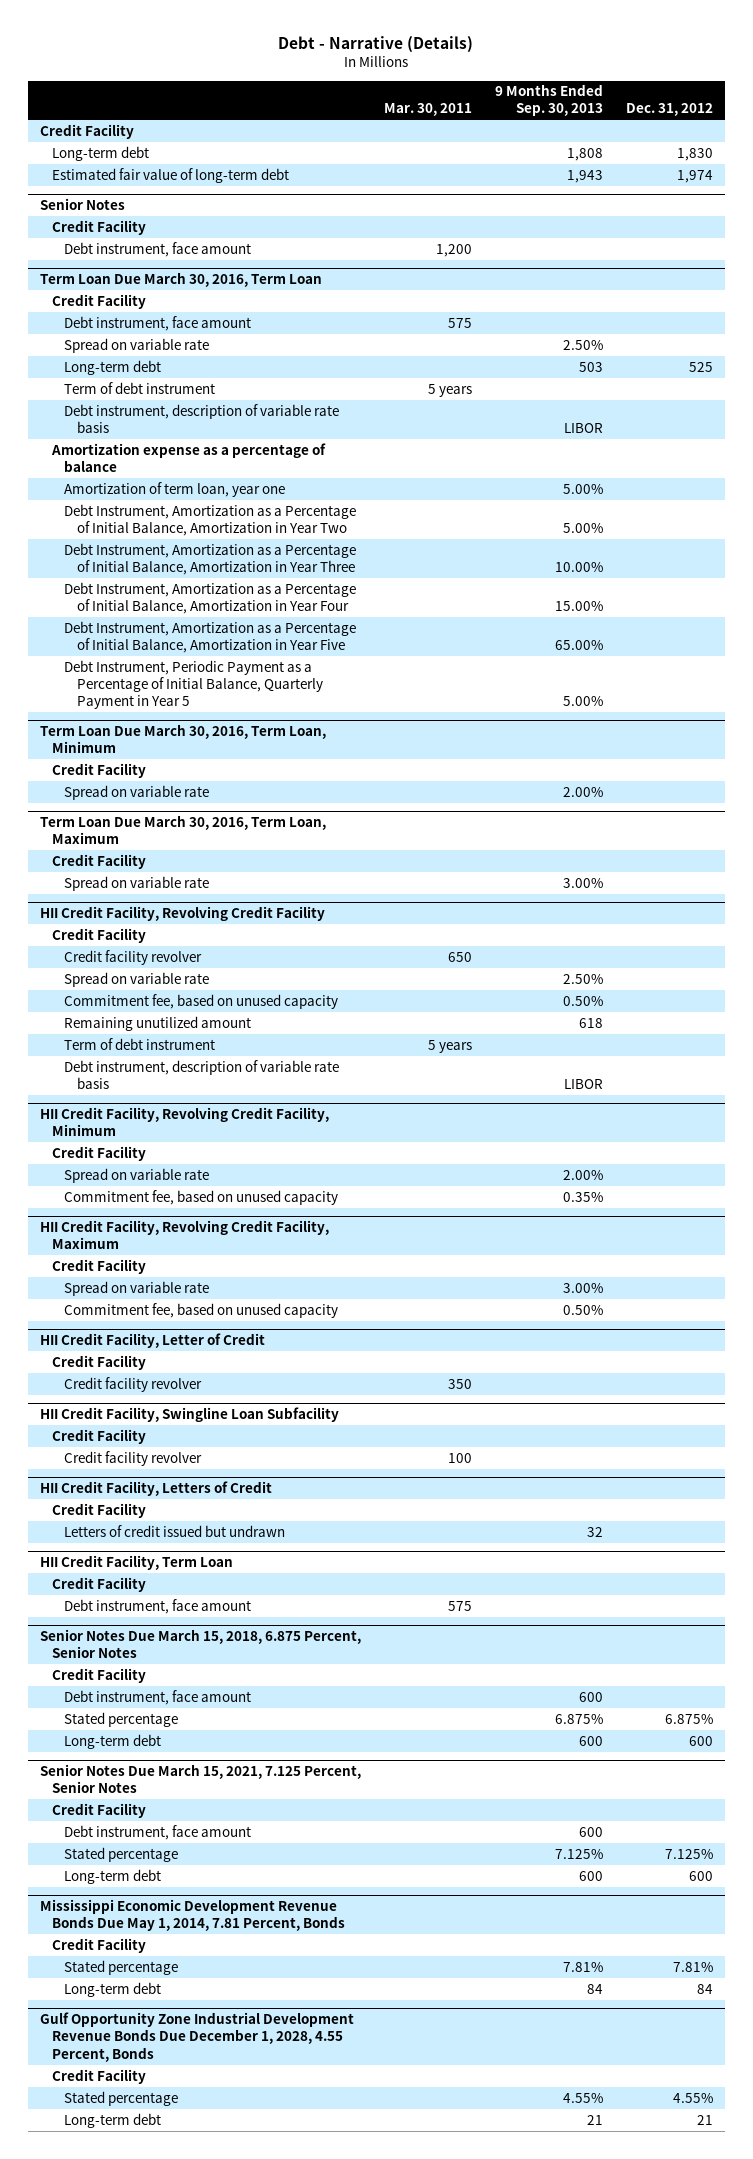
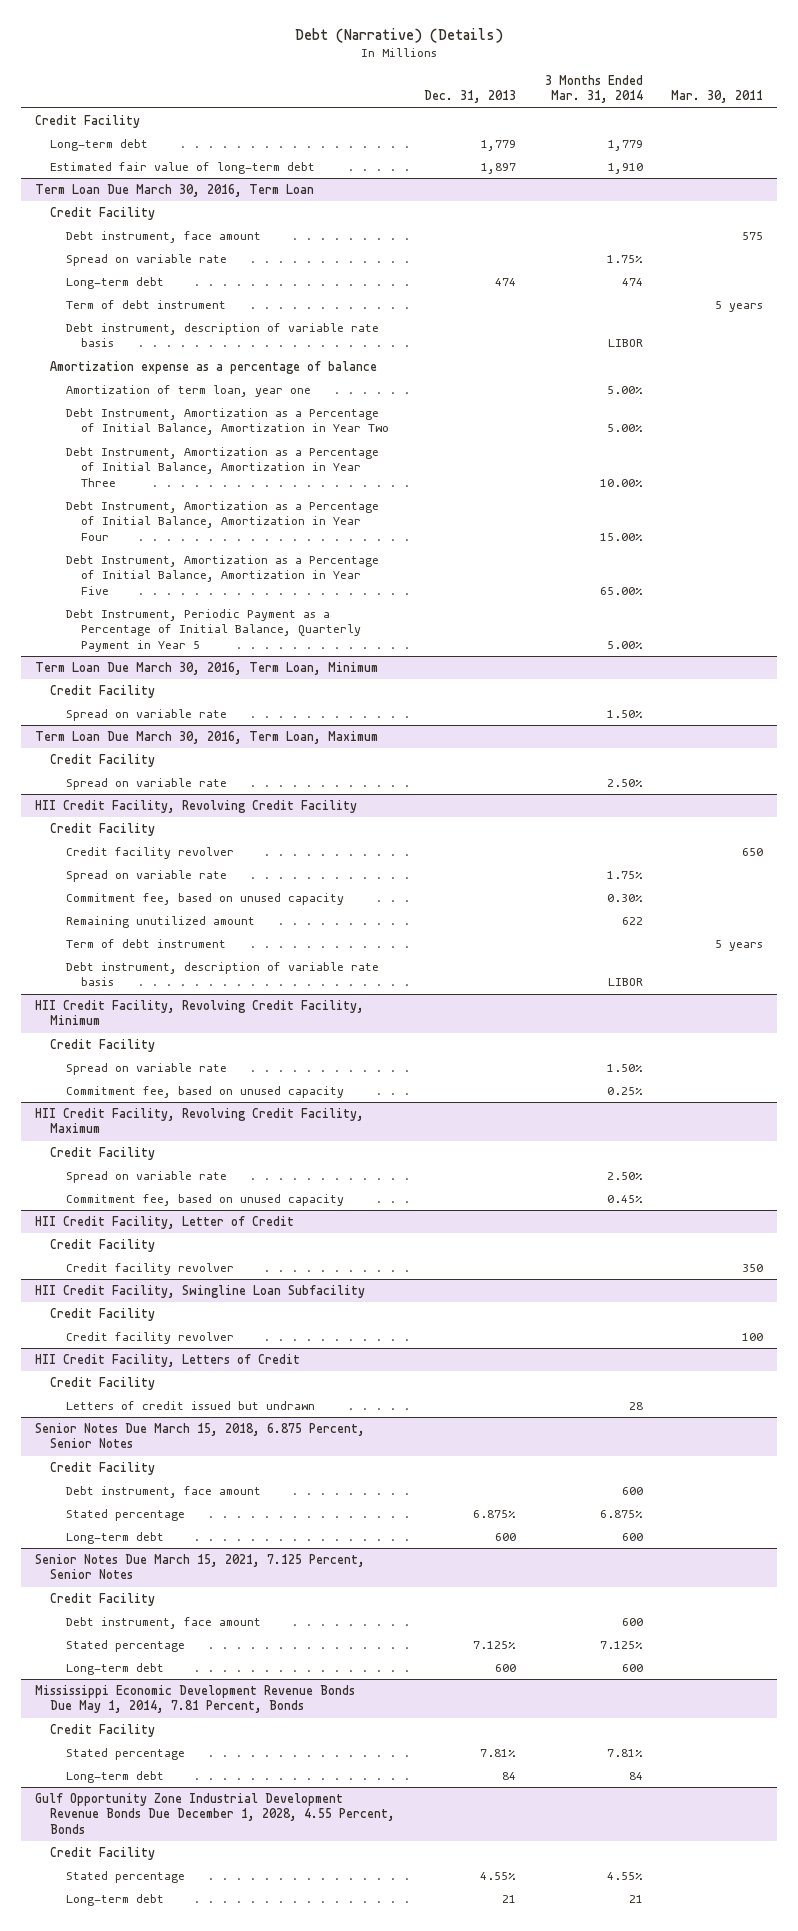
[278,36,474,54] Debt - Narrative (Details) -> [295,27,504,43] Debt (Narrative) (Details)
[495,84,604,117] 9 Months Ended Sep. 30, 2013 -> none
[626,103,714,117] Dec. 31, 2012 -> none
none -> [423,90,516,104] Dec. 31, 2013
none -> [544,74,643,104] 3 Months Ended Mar. 31, 2014
[39,198,125,211] Senior Notes -> none
[52,219,147,235] Credit Facility -> none
[64,241,252,257] Debt instrument, face amount -> none
[39,1555,233,1571] HII Credit Facility, Term Loan -> none
[52,1576,147,1592] Credit Facility -> none
[64,1598,252,1614] Debt instrument, face amount -> none

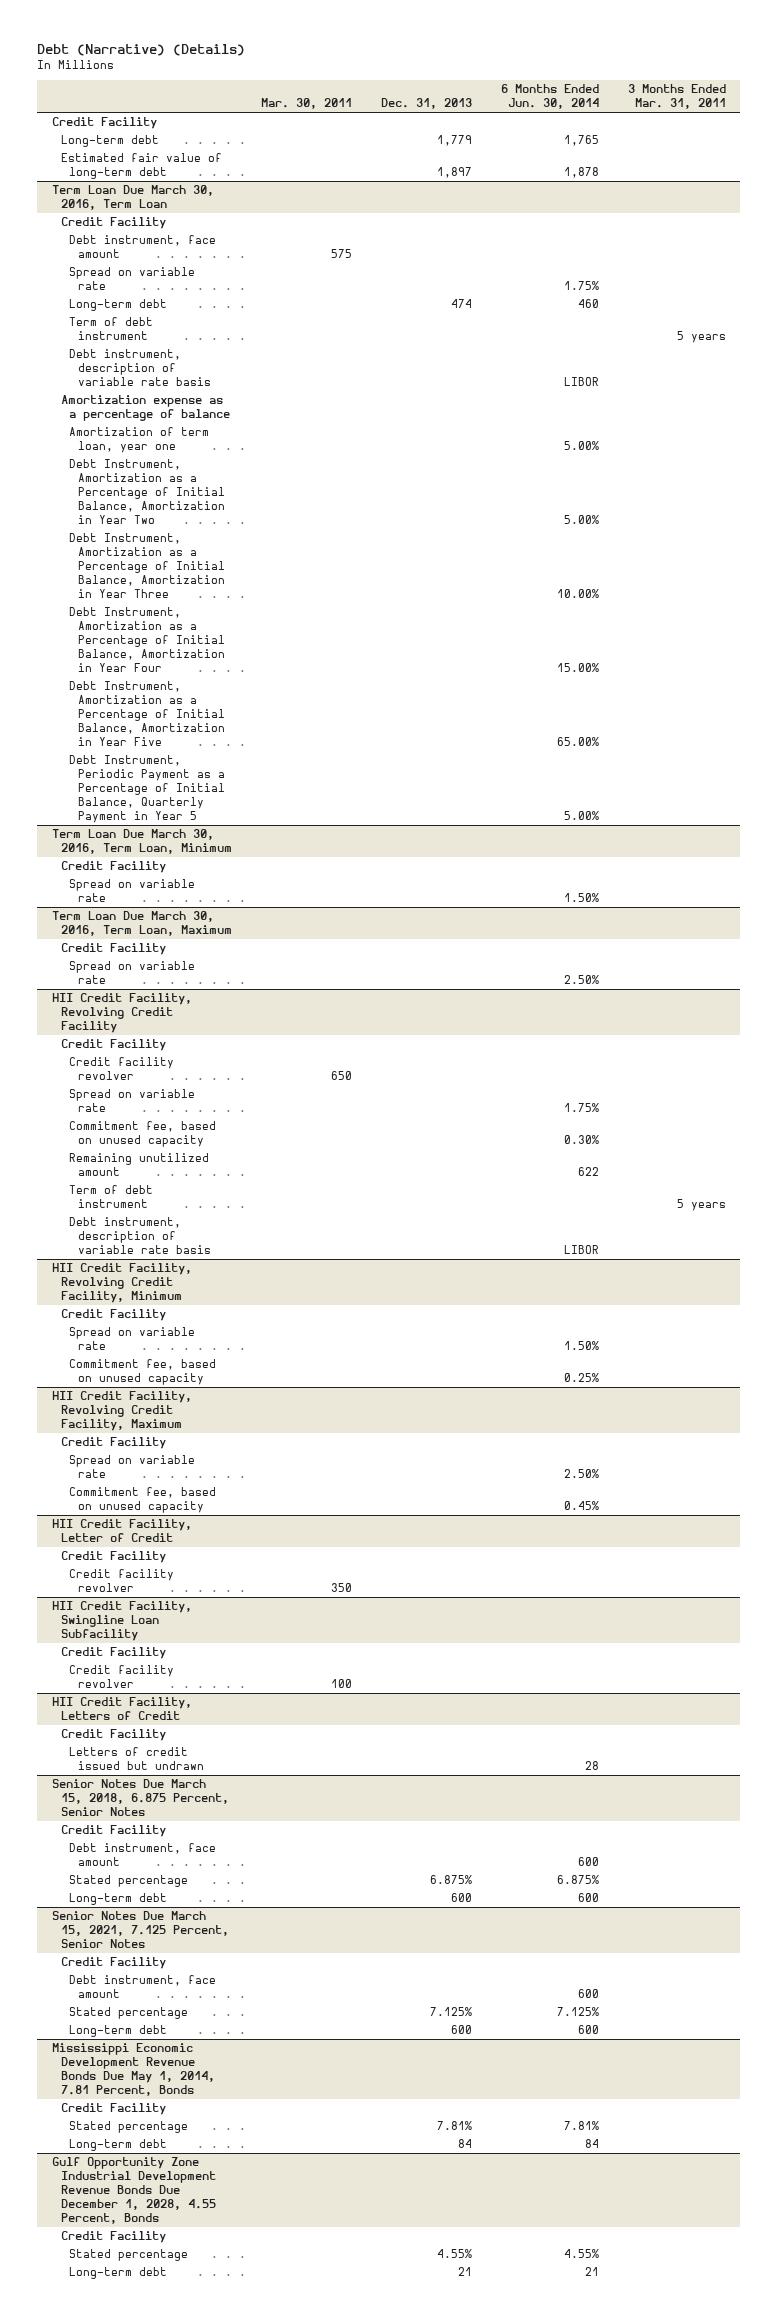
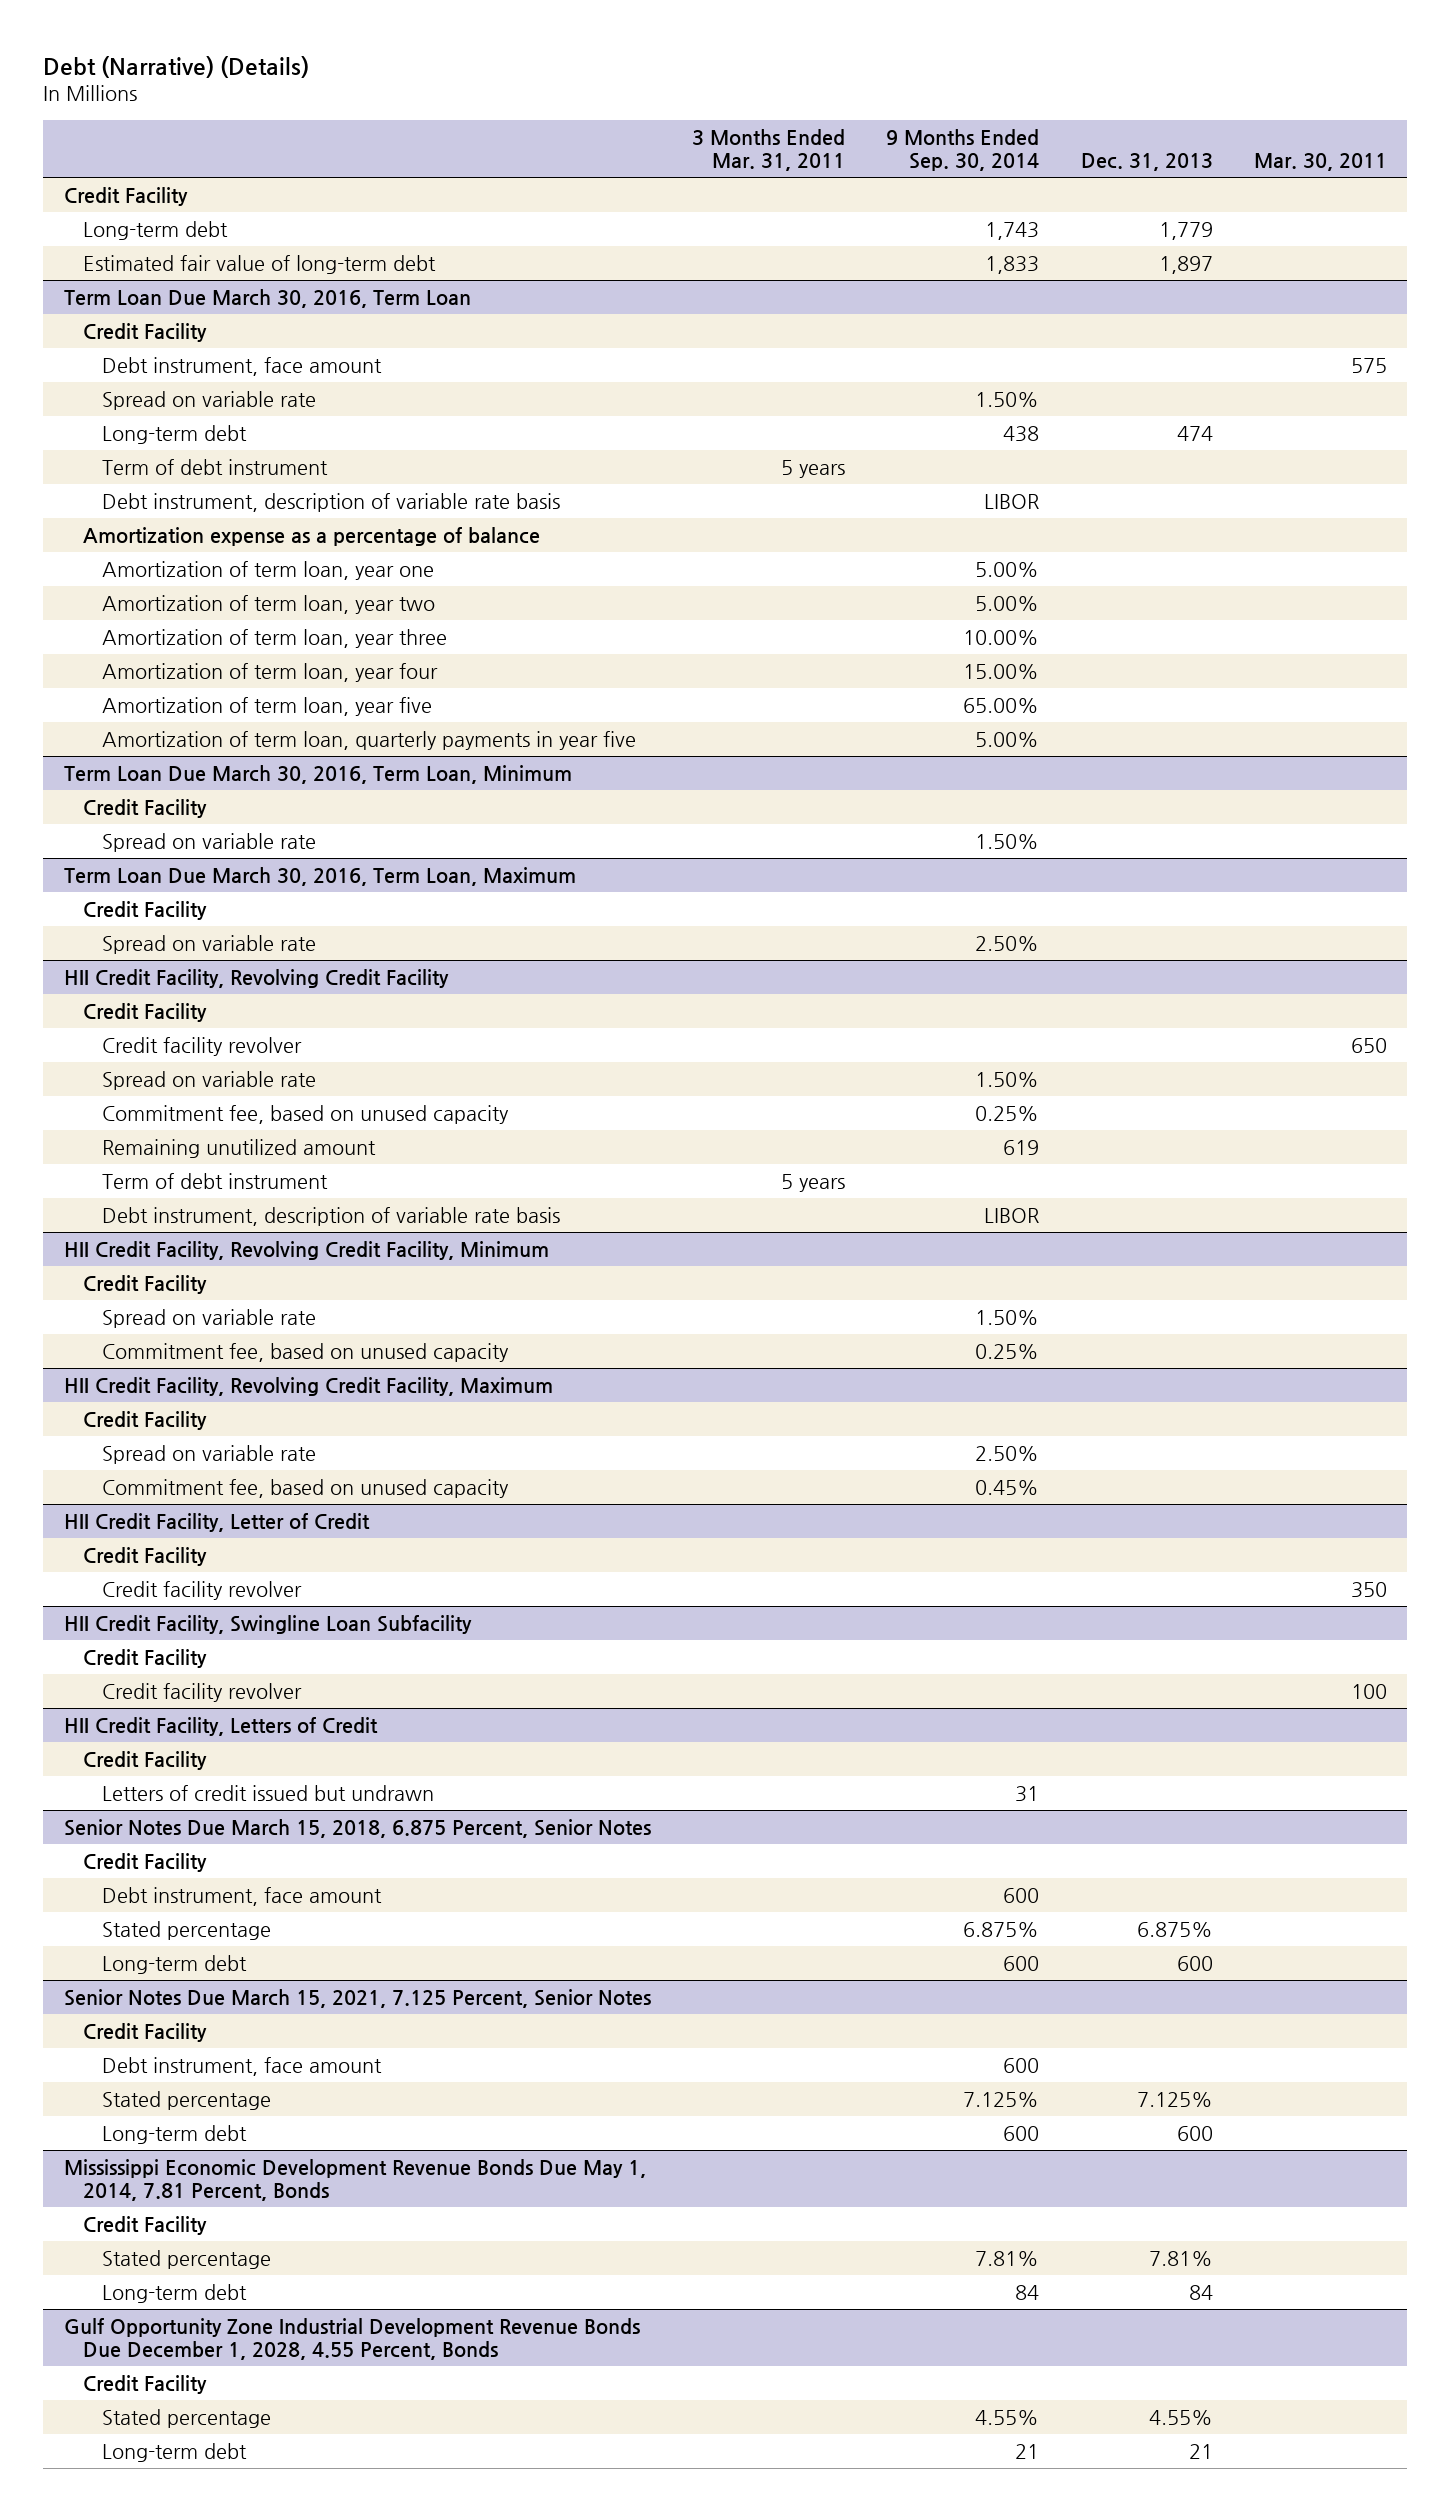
[500,84,599,110] 6 Months Ended Jun. 30, 2014 -> none
none -> [886,128,1040,172] 9 Months Ended Sep. 30, 2014
[69,459,226,525] Debt Instrument, Amortization as a Percentage of Initial Balance, Amortization in Year Two -> [101,594,435,614] Amortization of term loan, year two
[69,533,226,599] Debt Instrument, Amortization as a Percentage of Initial Balance, Amortization in Year Three -> [101,628,447,648] Amortization of term loan, year three
[69,607,226,673] Debt Instrument, Amortization as a Percentage of Initial Balance, Amortization in Year Four -> [101,662,438,682] Amortization of term loan, year four
[69,681,226,747] Debt Instrument, Amortization as a Percentage of Initial Balance, Amortization in Year Five -> [101,696,432,716] Amortization of term loan, year five
[69,755,226,824] Debt Instrument, Periodic Payment as a Percentage of Initial Balance, Quarterly Payment in Year 5 -> [101,730,636,750] Amortization of term loan, quarterly payments in year five

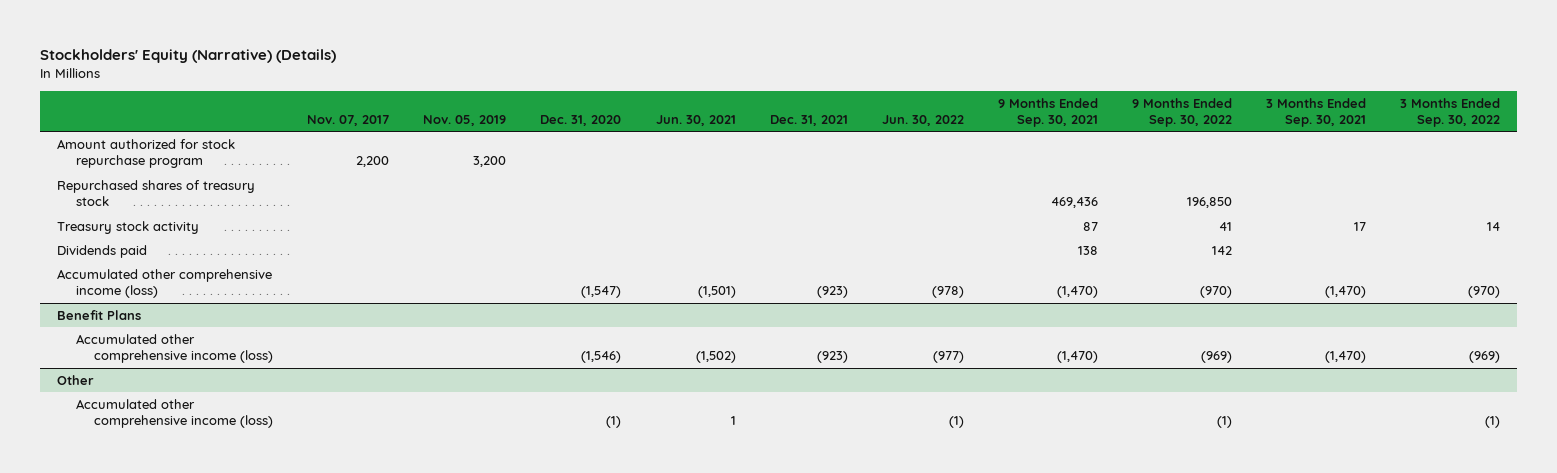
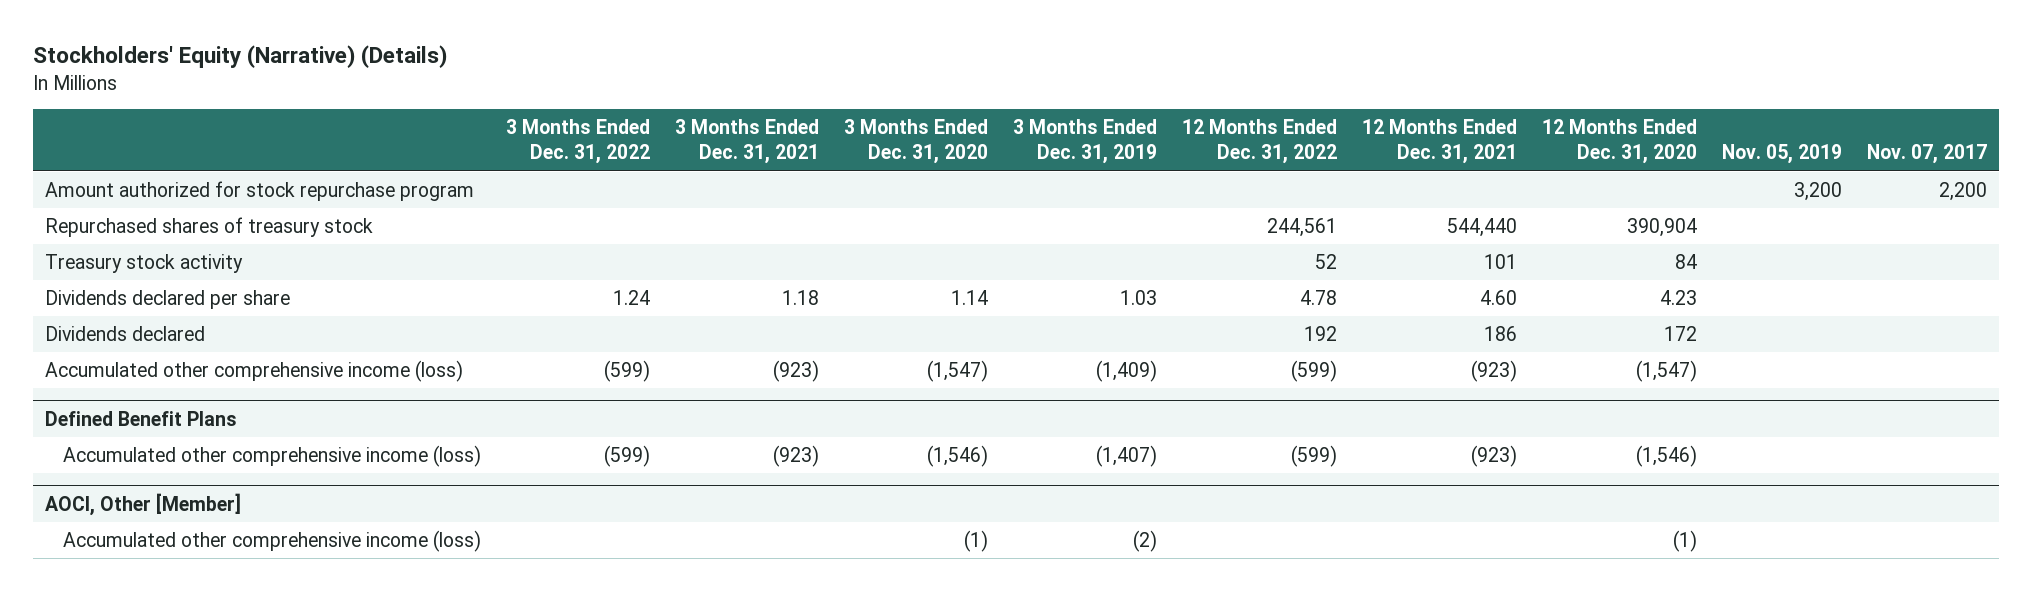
[540,115,622,127] Dec. 31, 2020 -> none
[655,115,736,127] Jun. 30, 2021 -> none
[769,115,848,127] Dec. 31, 2021 -> none
[881,115,964,127] Jun. 30, 2022 -> none
[997,97,1098,128] 9 Months Ended Sep. 30, 2021 -> none
[1131,97,1232,128] 9 Months Ended Sep. 30, 2022 -> none
[1265,97,1366,128] 3 Months Ended Sep. 30, 2021 -> none
[1399,97,1500,128] 3 Months Ended Sep. 30, 2022 -> none
none -> [506,119,651,165] 3 Months Ended Dec. 31, 2022
none -> [675,119,820,165] 3 Months Ended Dec. 31, 2021
none -> [843,119,988,165] 3 Months Ended Dec. 31, 2020
none -> [1012,119,1157,165] 3 Months Ended Dec. 31, 2019
none -> [1181,119,1337,165] 12 Months Ended Dec. 31, 2022
none -> [1361,119,1517,165] 12 Months Ended Dec. 31, 2021
none -> [1541,119,1697,165] 12 Months Ended Dec. 31, 2020
none -> [45,290,291,310] Dividends declared per share
[56,244,147,258] Dividends paid -> [45,326,206,342] Dividends declared
[56,309,141,320] Benefit Plans -> [45,410,238,426] Defined Benefit Plans
[56,374,94,385] Other -> none
[75,398,274,429] Accumulated other comprehensive income (loss) -> none
none -> [45,492,242,516] AOCI, Other [Member]
none -> [63,530,482,553] Accumulated other comprehensive income (loss)

